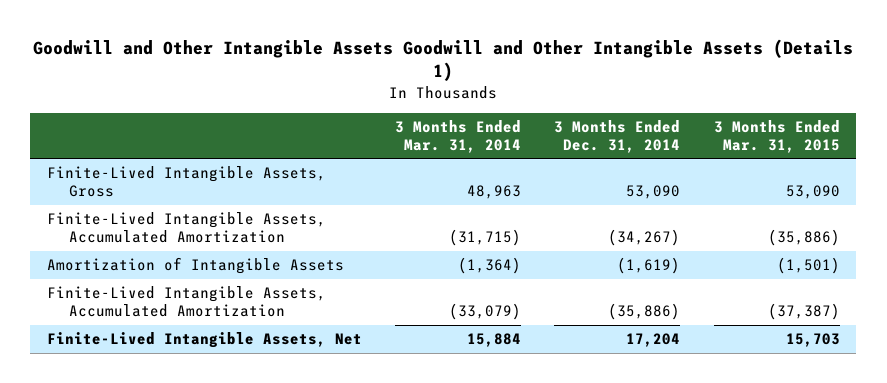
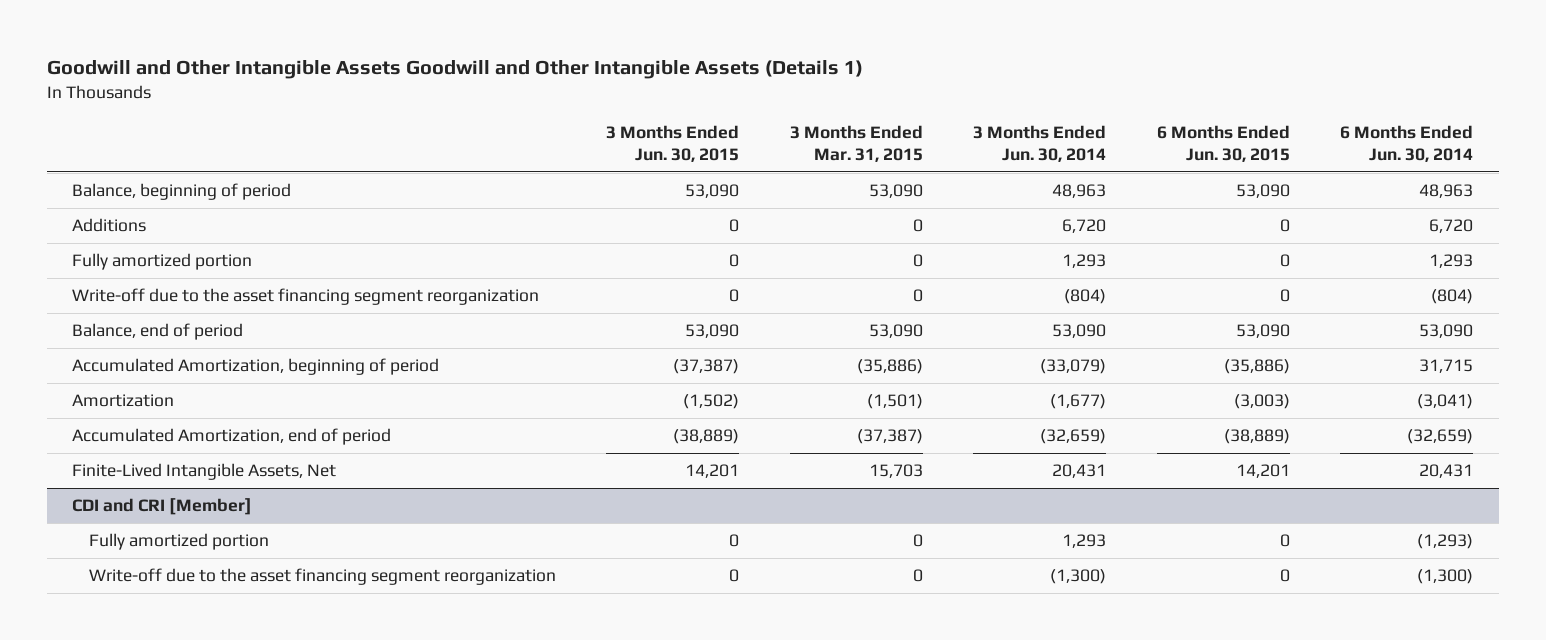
[395,119,522,153] 3 Months Ended Mar. 31, 2014 -> none
[554,119,681,153] 3 Months Ended Dec. 31, 2014 -> none
none -> [606,125,740,163] 3 Months Ended Jun. 30, 2015
none -> [973,125,1107,163] 3 Months Ended Jun. 30, 2014
none -> [1156,125,1290,163] 6 Months Ended Jun. 30, 2015
none -> [1340,125,1474,163] 6 Months Ended Jun. 30, 2014
[46,166,326,198] Finite-Lived Intangible Assets, Gross -> [72,183,292,201] Balance, beginning of period
none -> [72,218,147,233] Additions
none -> [72,253,253,271] Fully amortized portion
none -> [72,288,540,306] Write-off due to the asset financing segment reorganization
none -> [72,323,244,341] Balance, end of period
[46,212,326,244] Finite-Lived Intangible Assets, Accumulated Amortization -> [72,358,440,376] Accumulated Amortization, beginning of period
[46,257,344,275] Amortization of Intangible Assets -> [72,394,175,408] Amortization
[46,286,326,318] Finite-Lived Intangible Assets, Accumulated Amortization -> [72,428,392,446] Accumulated Amortization, end of period
none -> [72,498,253,516] CDI and CRI [Member]
none -> [88,533,269,551] Fully amortized portion
none -> [88,568,556,586] Write-off due to the asset financing segment reorganization

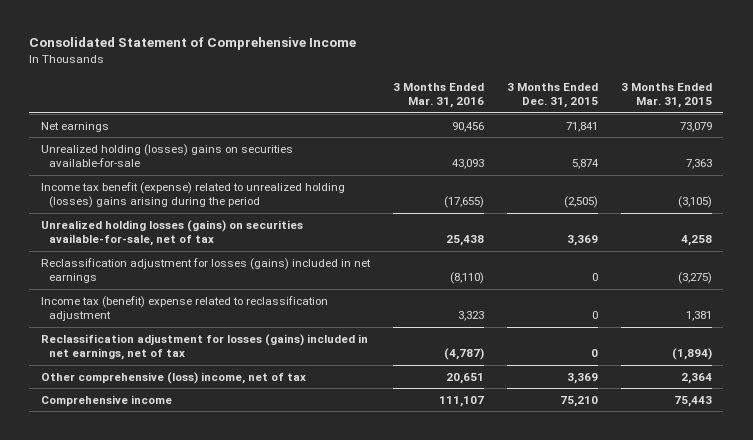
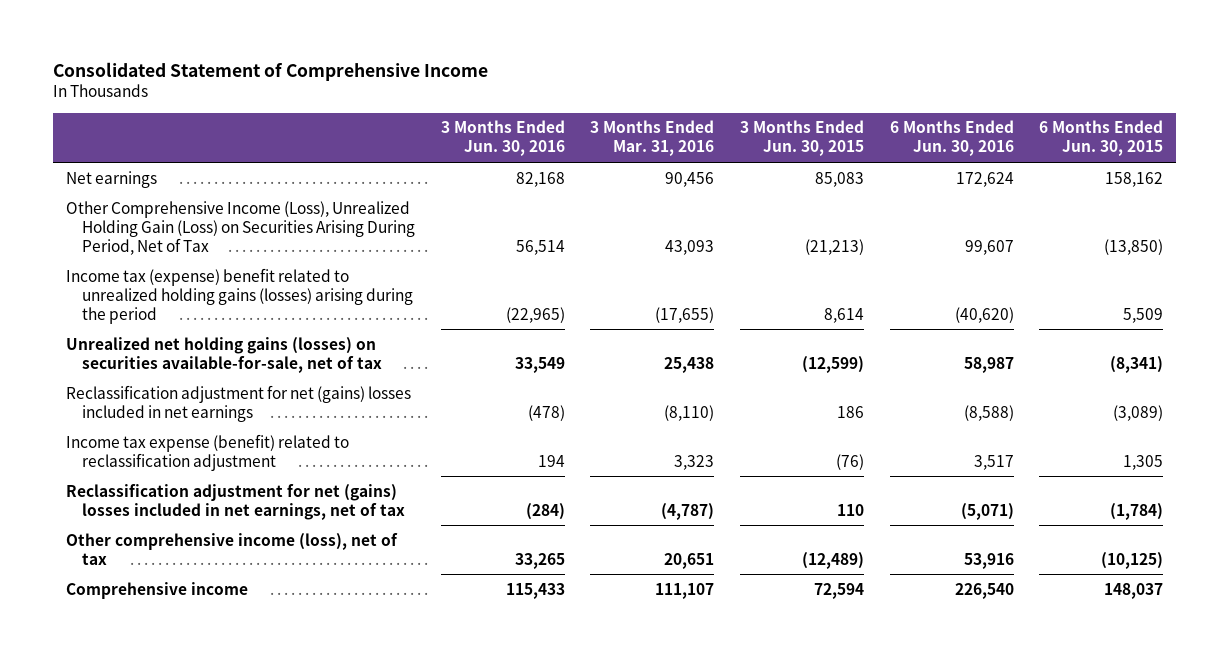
[506,82,598,108] 3 Months Ended Dec. 31, 2015 -> none
[620,82,712,108] 3 Months Ended Mar. 31, 2015 -> none
none -> [440,120,565,157] 3 Months Ended Jun. 30, 2016
none -> [739,120,864,157] 3 Months Ended Jun. 30, 2015
none -> [889,120,1014,157] 6 Months Ended Jun. 30, 2016
none -> [1039,120,1164,157] 6 Months Ended Jun. 30, 2015
[40,143,293,168] Unrealized holding (losses) gains on securities available-for-sale -> [65,200,416,255] Other Comprehensive Income (Loss), Unrealized Holding Gain (Loss) on Securities Arising During Period, Net of Tax
[40,181,345,209] Income tax benefit (expense) related to unrealized holding (losses) gains arising during the period -> [65,267,414,324] Income tax (expense) benefit related to unrealized holding gains (losses) arising during the period
[40,219,303,247] Unrealized holding losses (gains) on securities available-for-sale, net of tax -> [65,336,383,373] Unrealized net holding gains (losses) on securities available-for-sale, net of tax
[40,257,371,284] Reclassification adjustment for losses (gains) included in net earnings -> [65,384,411,422] Reclassification adjustment for net (gains) losses included in net earnings
[40,295,328,322] Income tax (benefit) expense related to reclassification adjustment -> [65,433,349,471] Income tax expense (benefit) related to reclassification adjustment
[40,333,368,361] Reclassification adjustment for losses (gains) included in net earnings, net of tax -> [65,483,406,520] Reclassification adjustment for net (gains) losses included in net earnings, net of tax
[40,371,306,384] Other comprehensive (loss) income, net of tax -> [65,532,398,565] Other comprehensive income (loss), net of tax

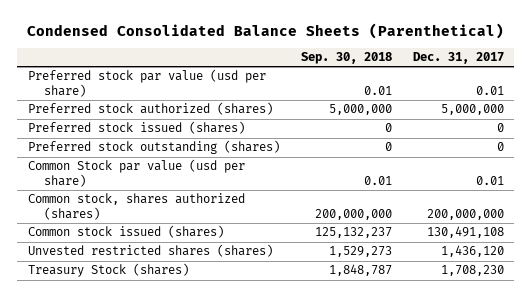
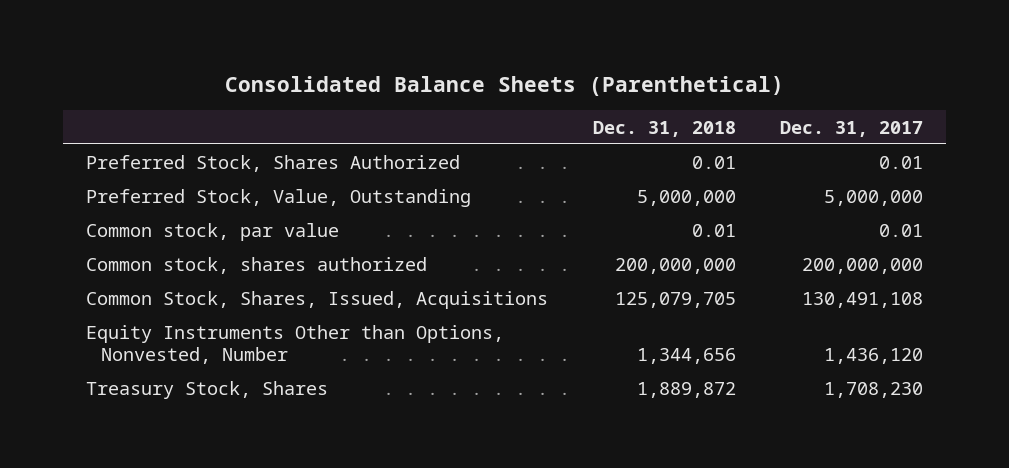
[26,22,504,39] Condensed Consolidated Balance Sheets (Parenthetical) -> [224,75,784,96] Consolidated Balance Sheets (Parenthetical)
[300,52,392,65] Sep. 30, 2018 -> none
none -> [592,120,736,137] Dec. 31, 2018
[27,121,245,135] Preferred stock issued (shares) -> none
[27,140,280,155] Preferred stock outstanding (shares) -> none
[27,69,266,98] Preferred stock par value (usd per share) -> [85,154,460,172] Preferred Stock, Shares Authorized
[27,102,273,116] Preferred stock authorized (shares) -> [85,188,471,207] Preferred Stock, Value, Outstanding
[27,159,245,188] Common Stock par value (usd per share) -> [85,222,339,241] Common stock, par value
[27,193,245,221] Common stock, shares authorized (shares) -> [85,256,427,274] Common stock, shares authorized
[27,225,224,239] Common stock issued (shares) -> [85,290,548,309] Common Stock, Shares, Issued, Acquisitions
[27,244,273,258] Unvested restricted shares (shares) -> [85,324,504,364] Equity Instruments Other than Options, Nonvested, Number
[27,263,189,278] Treasury Stock (shares) -> [85,380,328,399] Treasury Stock, Shares

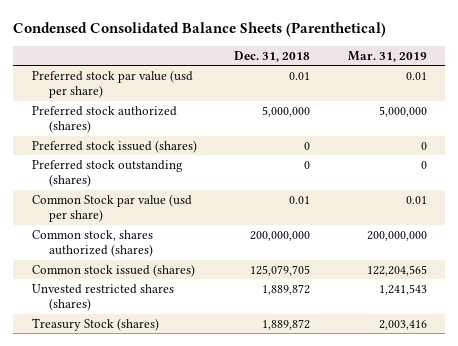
[224,75,784,96] Consolidated Balance Sheets (Parenthetical) -> [13,22,387,38] Condensed Consolidated Balance Sheets (Parenthetical)
[780,120,924,137] Dec. 31, 2017 -> none
none -> [347,50,427,62] Mar. 31, 2019
[85,324,504,364] Equity Instruments Other than Options, Nonvested, Number -> none
[85,154,460,172] Preferred Stock, Shares Authorized -> [31,69,193,99] Preferred stock par value (usd per share)
[85,188,471,207] Preferred Stock, Value, Outstanding -> [31,105,177,134] Preferred stock authorized (shares)
none -> [31,139,197,153] Preferred stock issued (shares)
none -> [31,159,183,188] Preferred stock outstanding (shares)
[85,222,339,241] Common stock, par value -> [31,193,192,223] Common Stock par value (usd per share)
[85,256,427,274] Common stock, shares authorized -> [31,229,154,258] Common stock, shares authorized (shares)
[85,290,548,309] Common Stock, Shares, Issued, Acquisitions -> [31,263,195,277] Common stock issued (shares)
none -> [31,283,174,312] Unvested restricted shares (shares)
[85,380,328,399] Treasury Stock, Shares -> [31,317,159,331] Treasury Stock (shares)

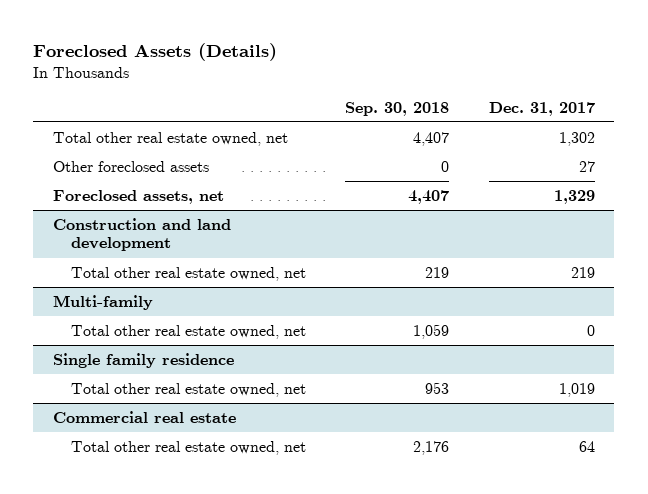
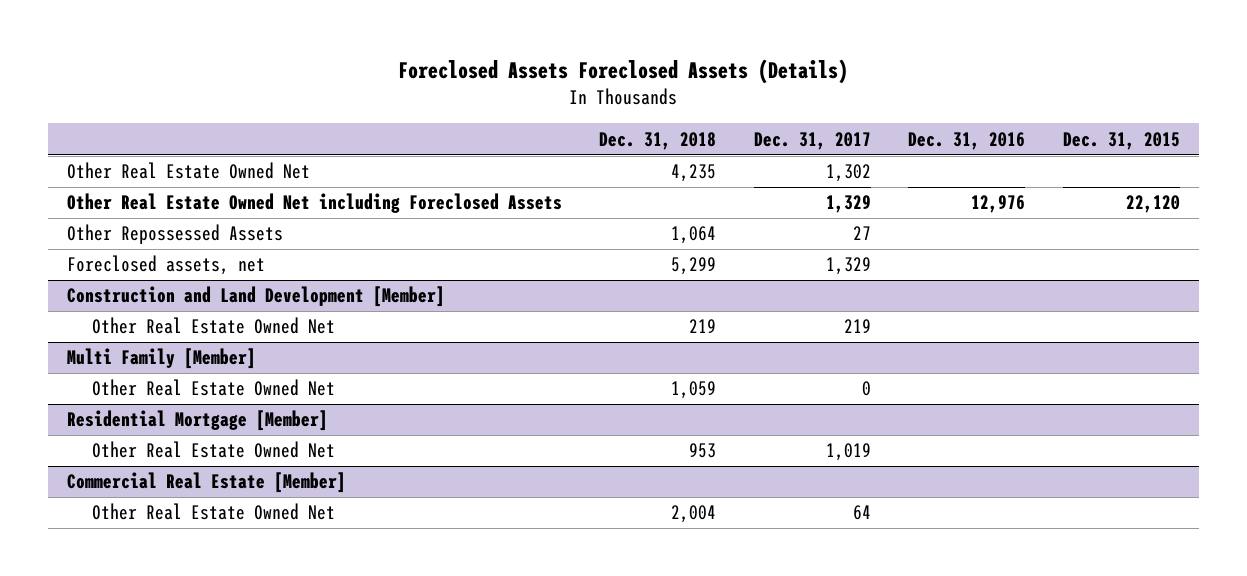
[33,43,278,62] Foreclosed Assets (Details) -> [398,58,849,84] Foreclosed Assets Foreclosed Assets (Details)
[345,101,450,116] Sep. 30, 2018 -> none
none -> [599,131,717,150] Dec. 31, 2018
none -> [908,131,1026,150] Dec. 31, 2016
none -> [1063,131,1181,150] Dec. 31, 2015
[53,131,289,146] Total other real estate owned, net -> [66,162,310,180] Other Real Estate Owned Net
none -> [66,193,562,214] Other Real Estate Owned Net including Foreclosed Assets
[53,160,210,172] Other foreclosed assets -> [66,224,283,245] Other Repossessed Assets
[53,217,232,252] Construction and land development -> [66,286,445,308] Construction and Land Development [Member]
[70,266,306,281] Total other real estate owned, net -> [91,317,335,335] Other Real Estate Owned Net
[53,294,154,310] Multi-family -> [66,348,256,370] Multi Family [Member]
[70,324,306,339] Total other real estate owned, net -> [91,379,335,397] Other Real Estate Owned Net
[53,352,235,368] Single family residence -> [66,410,328,432] Residential Mortgage [Member]
[70,382,306,397] Total other real estate owned, net -> [91,441,335,459] Other Real Estate Owned Net
[53,410,237,423] Commercial real estate -> [66,472,346,494] Commercial Real Estate [Member]
[70,440,306,455] Total other real estate owned, net -> [91,503,335,521] Other Real Estate Owned Net

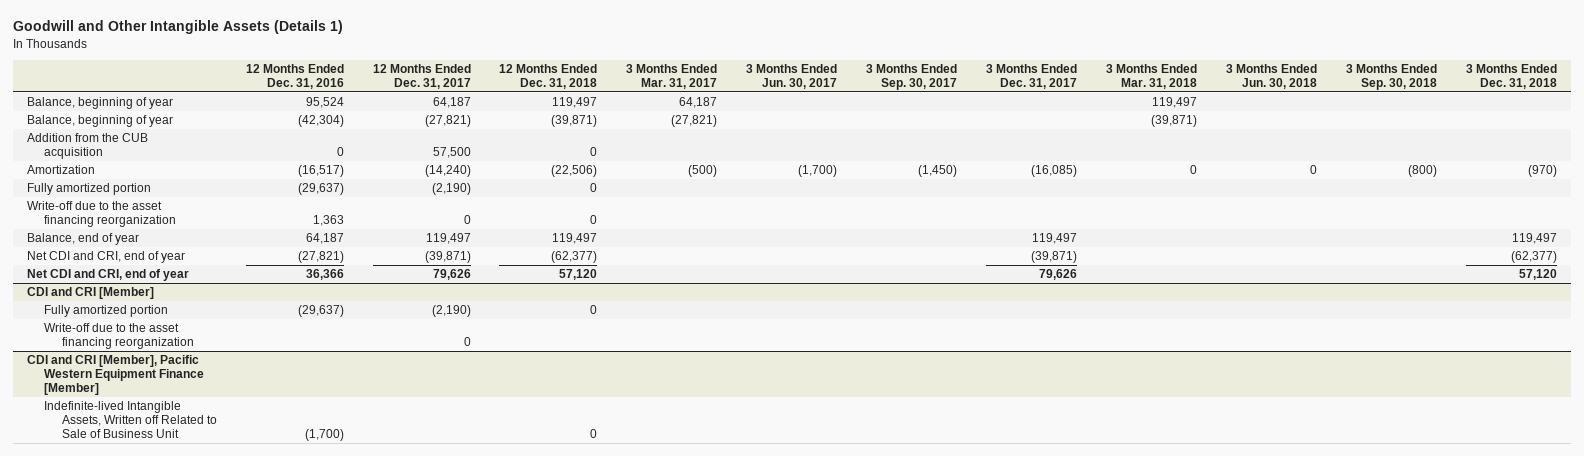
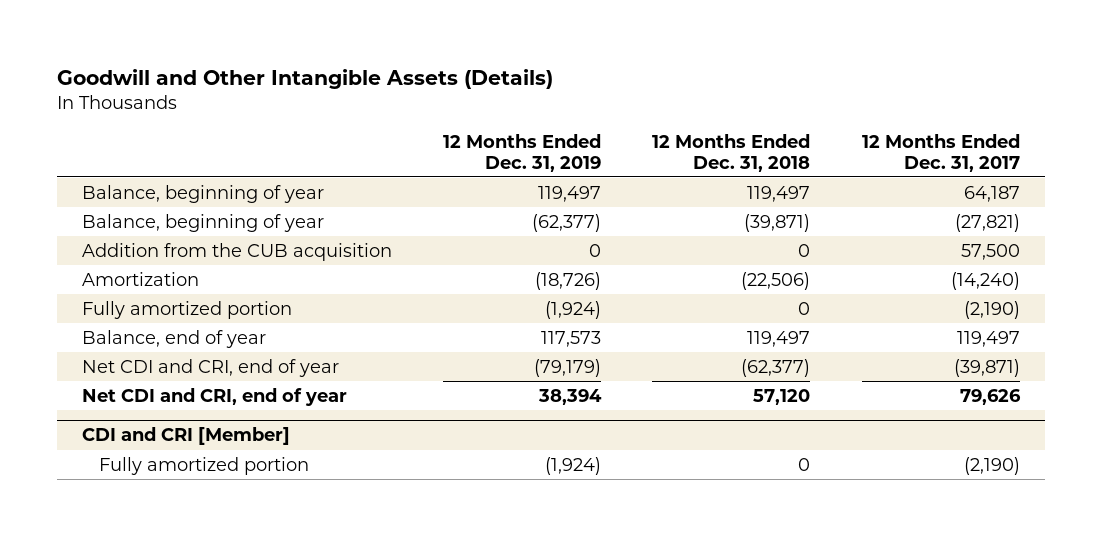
[12,20,343,35] Goodwill and Other Intangible Assets (Details 1) -> [56,68,553,89] Goodwill and Other Intangible Assets (Details)
[245,63,344,89] 12 Months Ended Dec. 31, 2016 -> none
[626,63,718,89] 3 Months Ended Mar. 31, 2017 -> none
[746,63,838,89] 3 Months Ended Jun. 30, 2017 -> none
[866,63,958,90] 3 Months Ended Sep. 30, 2017 -> none
[986,63,1078,89] 3 Months Ended Dec. 31, 2017 -> none
[1105,63,1197,89] 3 Months Ended Mar. 31, 2018 -> none
[1225,63,1317,89] 3 Months Ended Jun. 30, 2018 -> none
[1345,63,1437,90] 3 Months Ended Sep. 30, 2018 -> none
[1465,63,1557,89] 3 Months Ended Dec. 31, 2018 -> none
none -> [443,133,602,172] 12 Months Ended Dec. 31, 2019
[27,201,177,228] Write-off due to the asset financing reorganization -> none
[44,323,194,350] Write-off due to the asset financing reorganization -> none
[27,355,205,396] CDI and CRI [Member], Pacific Western Equipment Finance [Member] -> none
[44,401,217,439] Indefinite-lived Intangible Assets, Written off Related to Sale of Business Unit -> none

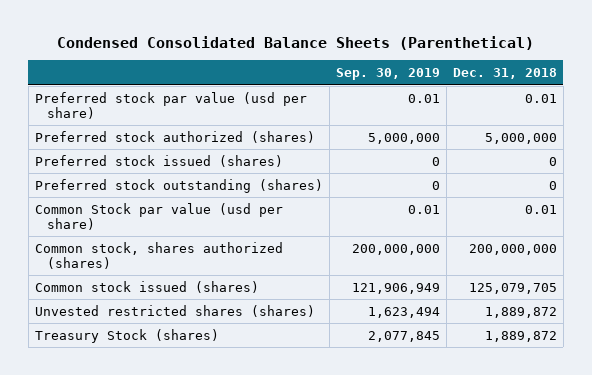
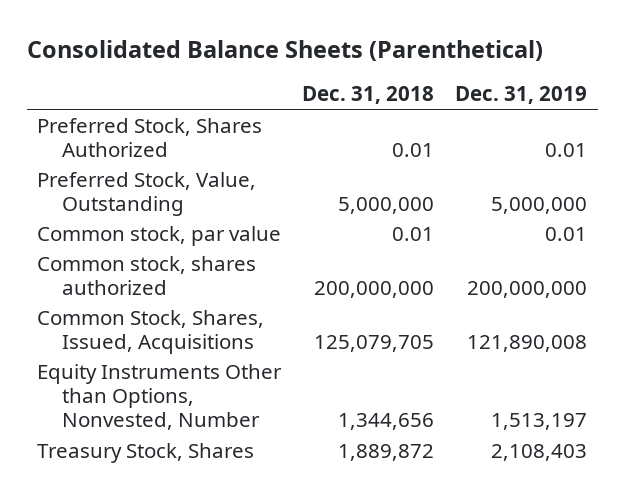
[56,35,534,50] Condensed Consolidated Balance Sheets (Parenthetical) -> [26,40,543,62] Consolidated Balance Sheets (Parenthetical)
[335,67,440,80] Sep. 30, 2019 -> none
none -> [455,86,588,105] Dec. 31, 2019
[34,154,283,167] Preferred stock issued (shares) -> none
[34,178,323,193] Preferred stock outstanding (shares) -> none
[34,304,315,317] Unvested restricted shares (shares) -> none
[34,91,307,119] Preferred stock par value (usd per share) -> [37,117,263,157] Preferred Stock, Shares Authorized
[34,130,315,143] Preferred stock authorized (shares) -> [37,171,257,216] Preferred Stock, Value, Outstanding
[34,202,283,230] Common Stock par value (usd per share) -> [37,225,282,246] Common stock, par value
[34,241,283,269] Common stock, shares authorized (shares) -> [37,255,257,295] Common stock, shares authorized
[34,280,259,293] Common stock issued (shares) -> [37,309,265,354] Common Stock, Shares, Issued, Acquisitions
none -> [37,363,283,430] Equity Instruments Other than Options, Nonvested, Number
[34,328,219,343] Treasury Stock (shares) -> [37,442,255,463] Treasury Stock, Shares

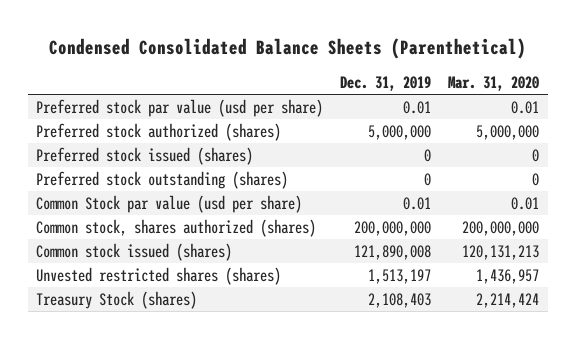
[26,40,543,62] Consolidated Balance Sheets (Parenthetical) -> [48,37,526,59] Condensed Consolidated Balance Sheets (Parenthetical)
[302,86,435,105] Dec. 31, 2018 -> none
none -> [448,76,540,92] Mar. 31, 2020
[37,117,263,157] Preferred Stock, Shares Authorized -> [36,98,324,117] Preferred stock par value (usd per share)
[37,171,257,216] Preferred Stock, Value, Outstanding -> [36,122,282,141] Preferred stock authorized (shares)
none -> [36,146,254,165] Preferred stock issued (shares)
none -> [36,170,289,189] Preferred stock outstanding (shares)
[37,225,282,246] Common stock, par value -> [36,194,303,213] Common Stock par value (usd per share)
[37,255,257,295] Common stock, shares authorized -> [36,218,317,237] Common stock, shares authorized (shares)
[37,309,265,354] Common Stock, Shares, Issued, Acquisitions -> [36,242,233,261] Common stock issued (shares)
[37,363,283,430] Equity Instruments Other than Options, Nonvested, Number -> [36,266,282,285] Unvested restricted shares (shares)
[37,442,255,463] Treasury Stock, Shares -> [36,290,198,309] Treasury Stock (shares)

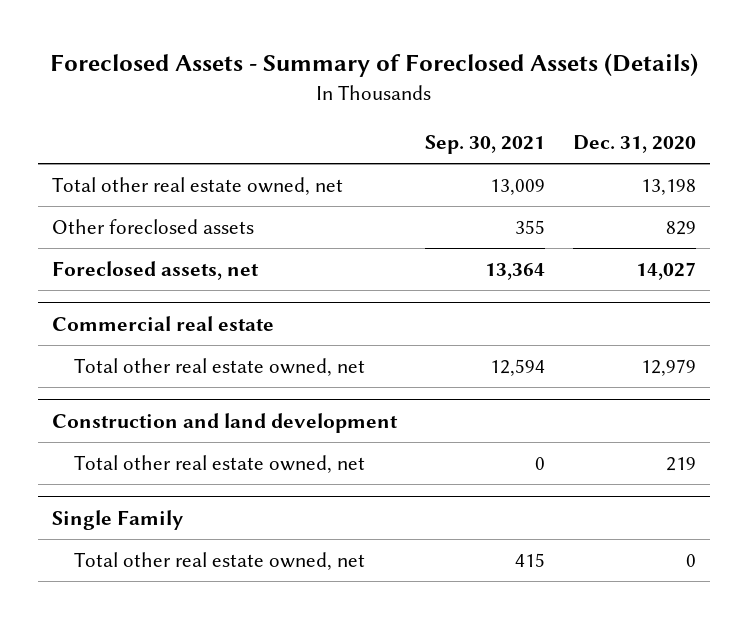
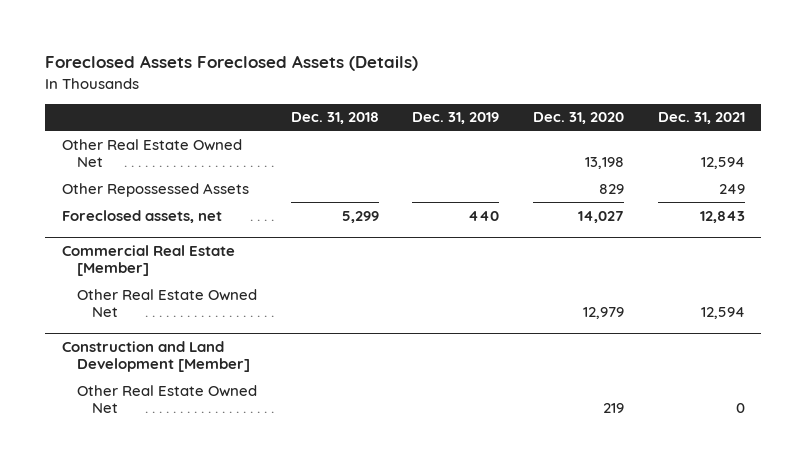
[50,53,699,78] Foreclosed Assets - Summary of Foreclosed Assets (Details) -> [45,55,419,72] Foreclosed Assets Foreclosed Assets (Details)
[425,134,546,154] Sep. 30, 2021 -> none
none -> [290,112,379,125] Dec. 31, 2018
none -> [412,112,500,125] Dec. 31, 2019
none -> [657,112,745,125] Dec. 31, 2021
[52,176,344,195] Total other real estate owned, net -> [62,138,243,167] Other Real Estate Owned Net
[52,218,255,234] Other foreclosed assets -> [62,182,250,197] Other Repossessed Assets
[52,509,184,530] Single Family -> none
[73,551,365,570] Total other real estate owned, net -> none
[52,315,275,331] Commercial real estate -> [62,245,236,277] Commercial Real Estate [Member]
[73,357,365,376] Total other real estate owned, net -> [77,288,258,317] Other Real Estate Owned Net
[52,412,399,433] Construction and land development -> [62,341,251,373] Construction and Land Development [Member]
[73,454,365,473] Total other real estate owned, net -> [77,384,258,413] Other Real Estate Owned Net

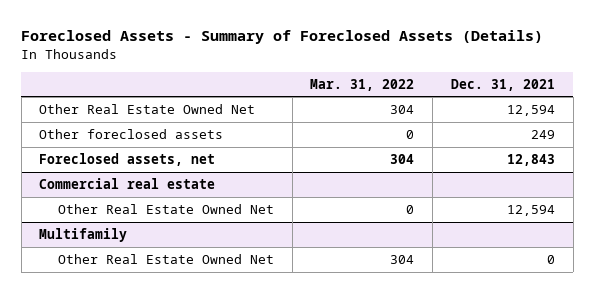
[45,55,419,72] Foreclosed Assets Foreclosed Assets (Details) -> [21,30,544,45] Foreclosed Assets - Summary of Foreclosed Assets (Details)
[290,112,379,125] Dec. 31, 2018 -> none
[412,112,500,125] Dec. 31, 2019 -> none
[532,112,624,125] Dec. 31, 2020 -> none
none -> [310,78,415,91] Mar. 31, 2022
[62,182,250,197] Other Repossessed Assets -> [39,129,224,140] Other foreclosed assets
[62,245,236,277] Commercial Real Estate [Member] -> [39,178,216,190] Commercial real estate
[62,341,251,373] Construction and Land Development [Member] -> none
none -> [39,228,128,243] Multifamily

